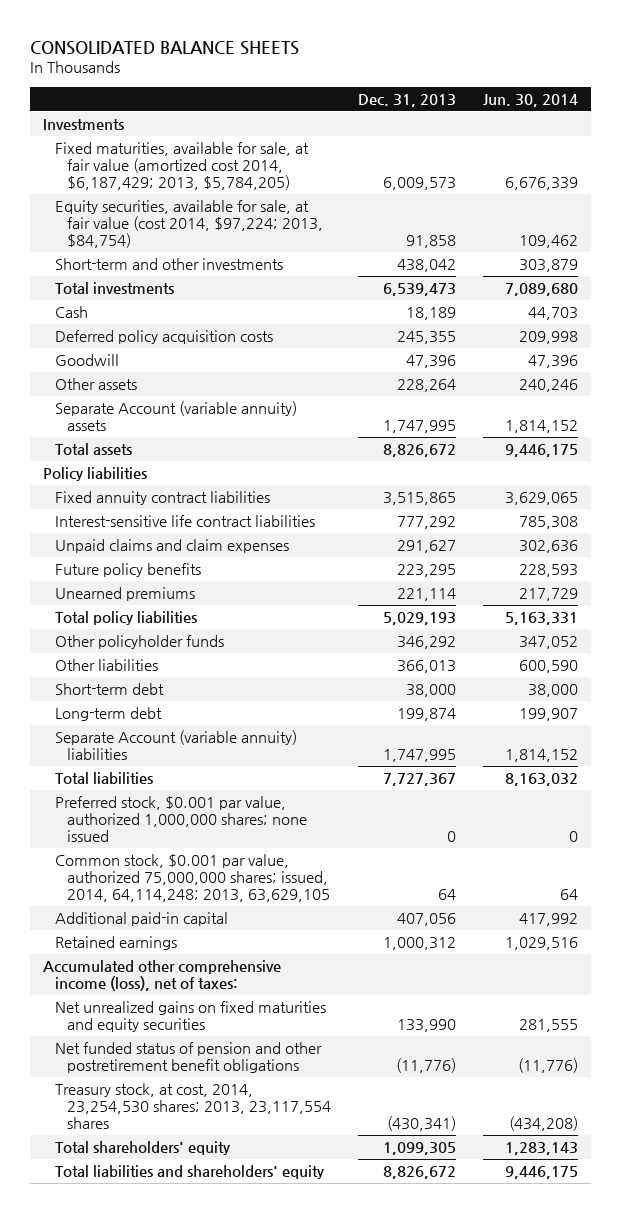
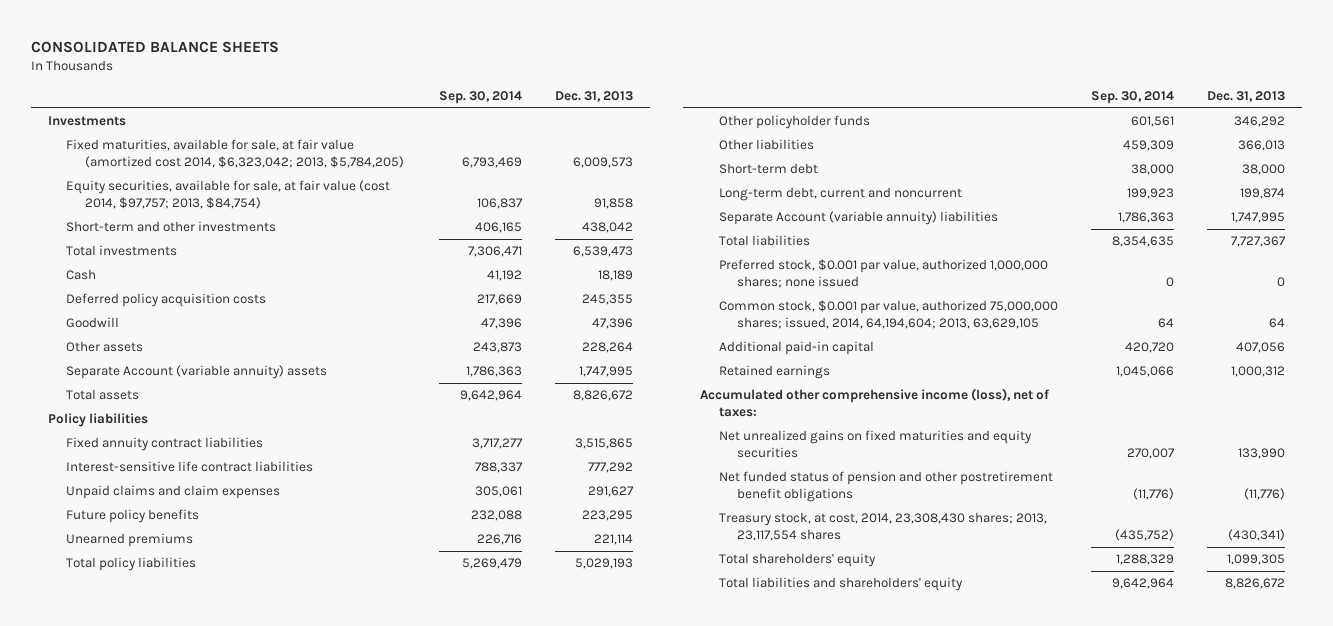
[482,93,578,107] Jun. 30, 2014 -> none
none -> [438,91,522,105] Sep. 30, 2014
[55,142,310,191] Fixed maturities, available for sale, at fair value (amortized cost 2014, $6,187,429; 2013, $5,784,205) -> [66,139,405,168] Fixed maturities, available for sale, at fair value (amortized cost 2014, $6,323,042; 2013, $5,784,205)
[55,200,324,249] Equity securities, available for sale, at fair value (cost 2014, $97,224; 2013, $84,754) -> [66,180,391,209] Equity securities, available for sale, at fair value (cost 2014, $97,757; 2013, $84,754)
[55,707,163,722] Long-term debt -> [718,187,962,202] Long-term debt, current and noncurrent
[55,854,331,903] Common stock, $0.001 par value, authorized 75,000,000 shares; issued, 2014, 64,114,248; 2013, 63,629,105 -> [718,300,1058,329] Common stock, $0.001 par value, authorized 75,000,000 shares; issued, 2014, 64,194,604; 2013, 63,629,105
[55,1083,332,1130] Treasury stock, at cost, 2014, 23,254,530 shares; 2013, 23,117,554 shares -> [718,512,1047,541] Treasury stock, at cost, 2014, 23,308,430 shares; 2013, 23,117,554 shares

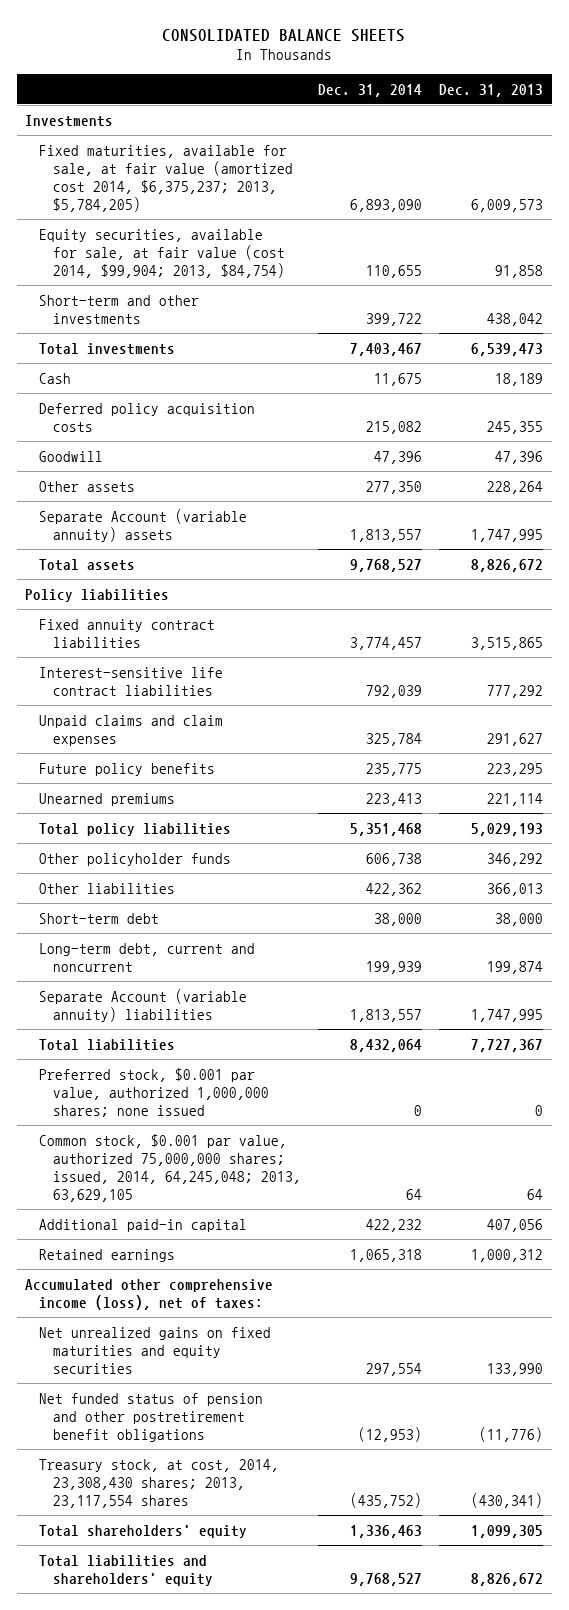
[438,91,522,105] Sep. 30, 2014 -> none
none -> [318,83,423,97] Dec. 31, 2014
[66,139,405,168] Fixed maturities, available for sale, at fair value (amortized cost 2014, $6,323,042; 2013, $5,784,205) -> [39,144,294,213] Fixed maturities, available for sale, at fair value (amortized cost 2014, $6,375,237; 2013, $5,784,205)
[66,180,391,209] Equity securities, available for sale, at fair value (cost 2014, $97,757; 2013, $84,754) -> [39,228,286,278] Equity securities, available for sale, at fair value (cost 2014, $99,904; 2013, $84,754)
[718,300,1058,329] Common stock, $0.001 par value, authorized 75,000,000 shares; issued, 2014, 64,194,604; 2013, 63,629,105 -> [39,1133,302,1203] Common stock, $0.001 par value, authorized 75,000,000 shares; issued, 2014, 64,245,048; 2013, 63,629,105

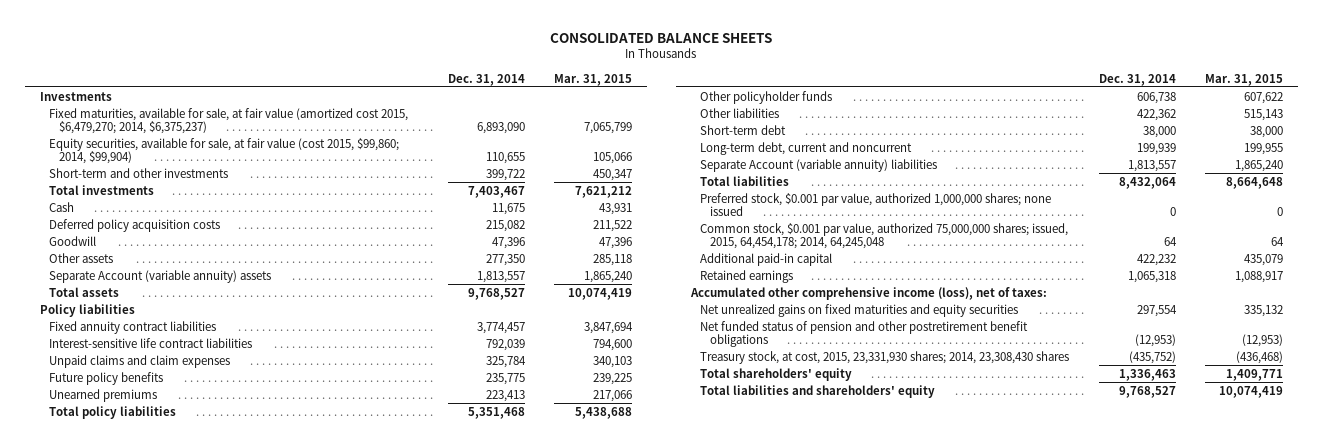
[439,83,544,97] Dec. 31, 2013 -> none
none -> [554,73,633,86] Mar. 31, 2015
[39,144,294,213] Fixed maturities, available for sale, at fair value (amortized cost 2014, $6,375,237; 2013, $5,784,205) -> [49,107,409,134] Fixed maturities, available for sale, at fair value (amortized cost 2015, $6,479,270; 2014, $6,375,237)
[39,228,286,278] Equity securities, available for sale, at fair value (cost 2014, $99,904; 2013, $84,754) -> [49,137,400,164] Equity securities, available for sale, at fair value (cost 2015, $99,860; 2014, $99,904)
[39,1133,302,1203] Common stock, $0.001 par value, authorized 75,000,000 shares; issued, 2014, 64,245,048; 2013, 63,629,105 -> [700,222,1069,249] Common stock, $0.001 par value, authorized 75,000,000 shares; issued, 2015, 64,454,178; 2014, 64,245,048
[39,1458,280,1508] Treasury stock, at cost, 2014, 23,308,430 shares; 2013, 23,117,554 shares -> [700,350,1070,364] Treasury stock, at cost, 2015, 23,331,930 shares; 2014, 23,308,430 shares

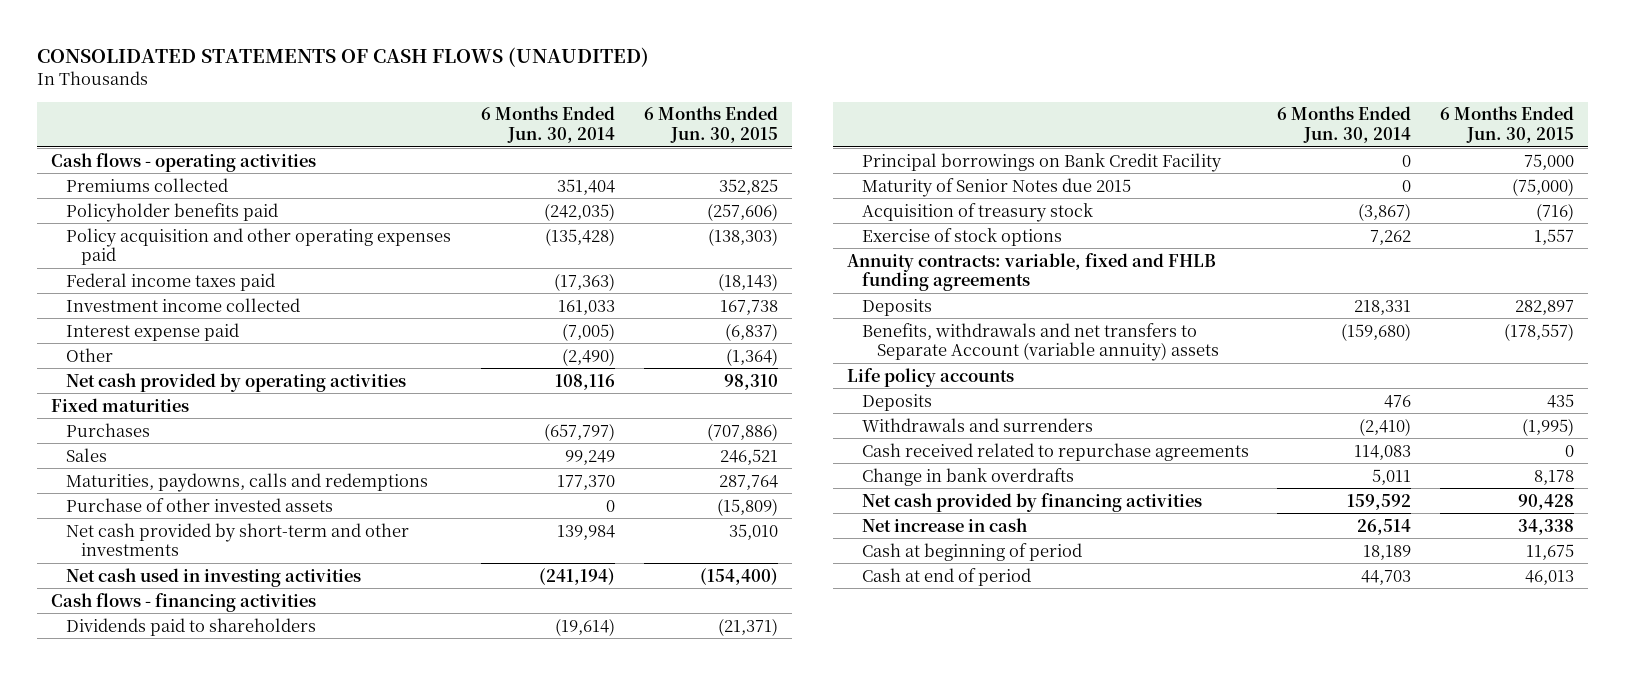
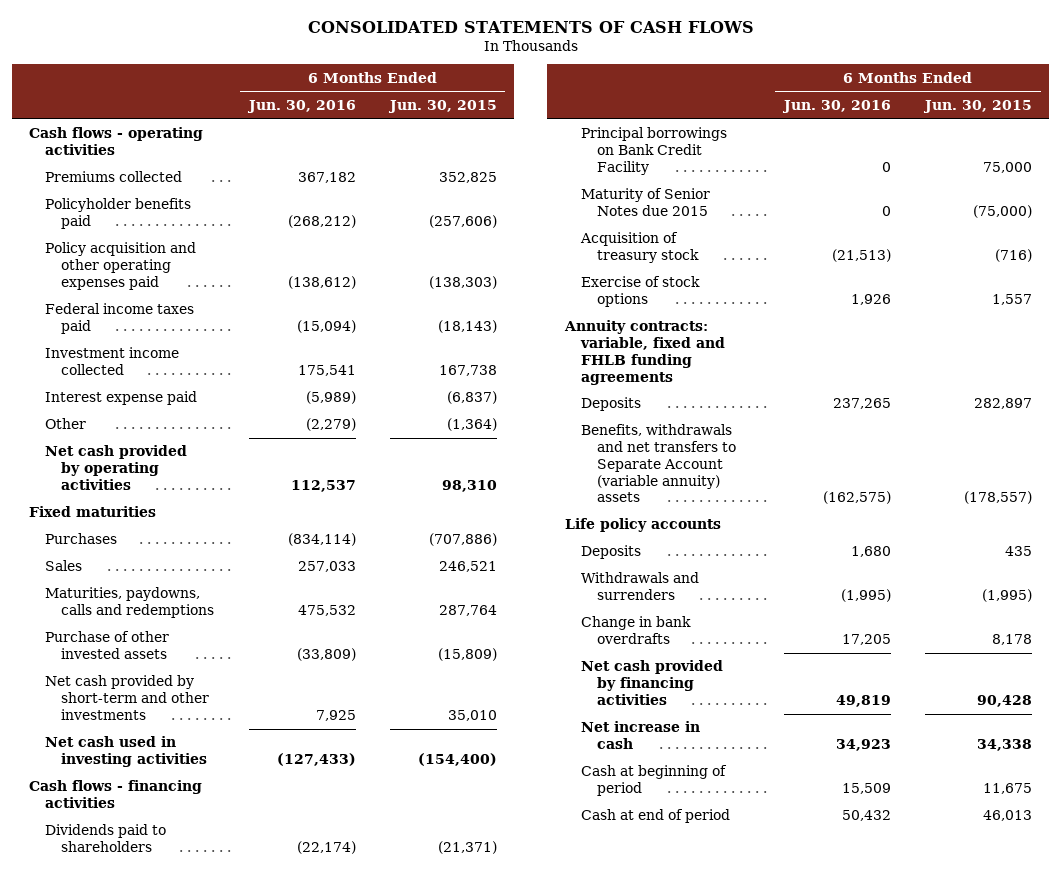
[37,46,650,67] CONSOLIDATED STATEMENTS OF CASH FLOWS (UNAUDITED) -> [307,21,754,34] CONSOLIDATED STATEMENTS OF CASH FLOWS
[481,106,616,144] 6 Months Ended Jun. 30, 2014 -> none
none -> [246,99,356,113] Jun. 30, 2016
[862,442,1250,461] Cash received related to repurchase agreements -> none

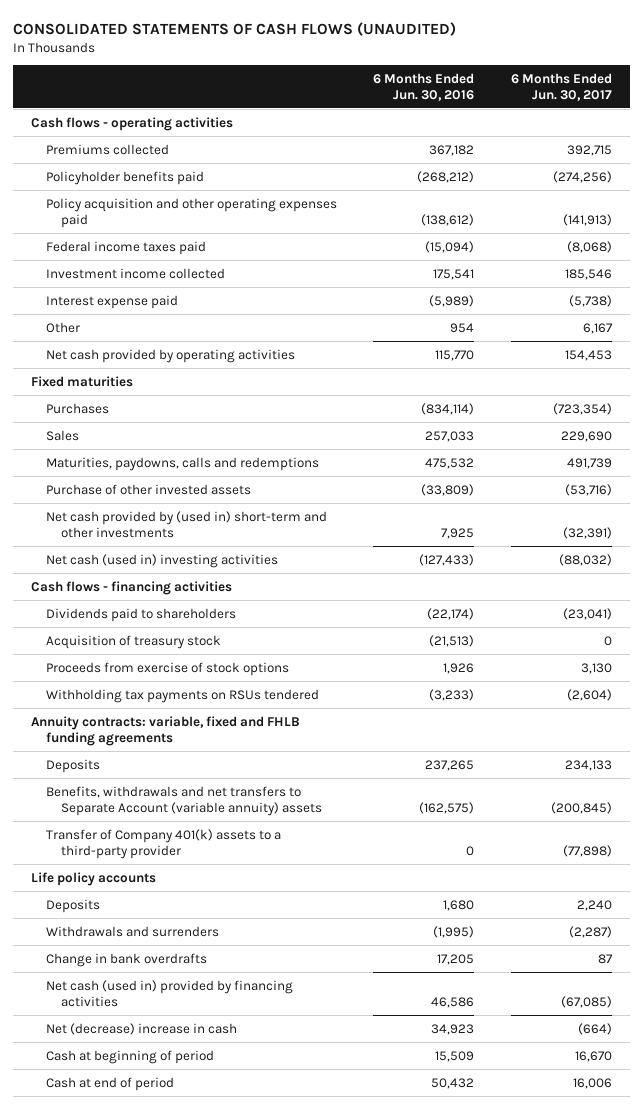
[307,21,754,34] CONSOLIDATED STATEMENTS OF CASH FLOWS -> [13,21,457,36] CONSOLIDATED STATEMENTS OF CASH FLOWS (UNAUDITED)
[387,99,497,113] Jun. 30, 2015 -> none
none -> [510,72,612,101] 6 Months Ended Jun. 30, 2017
[305,418,356,432] (2,279) -> [450,322,475,333] 954
[290,479,356,492] 112,537 -> [435,349,475,361] 115,770
[45,675,210,720] Net cash provided by short-term and other investments -> [46,510,328,538] Net cash provided by (used in) short-term and other investments
[45,736,208,768] Net cash used in investing activities -> [46,553,279,568] Net cash (used in) investing activities
[580,127,727,175] Principal borrowings on Bank Credit Facility -> none
[580,188,710,217] Maturity of Senior Notes due 2015 -> none
[580,276,700,308] Exercise of stock options -> [46,661,290,676] Proceeds from exercise of stock options
none -> [46,688,320,703] Withholding tax payments on RSUs tendered
none -> [46,828,282,859] Transfer of Company 401(k) assets to a third-party provider
[580,660,723,705] Net cash provided by financing activities -> [46,979,294,1007] Net cash (used in) provided by financing activities
[835,694,891,707] 49,819 -> [431,996,475,1008] 46,586
[580,721,700,750] Net increase in cash -> [46,1022,238,1035] Net (decrease) increase in cash

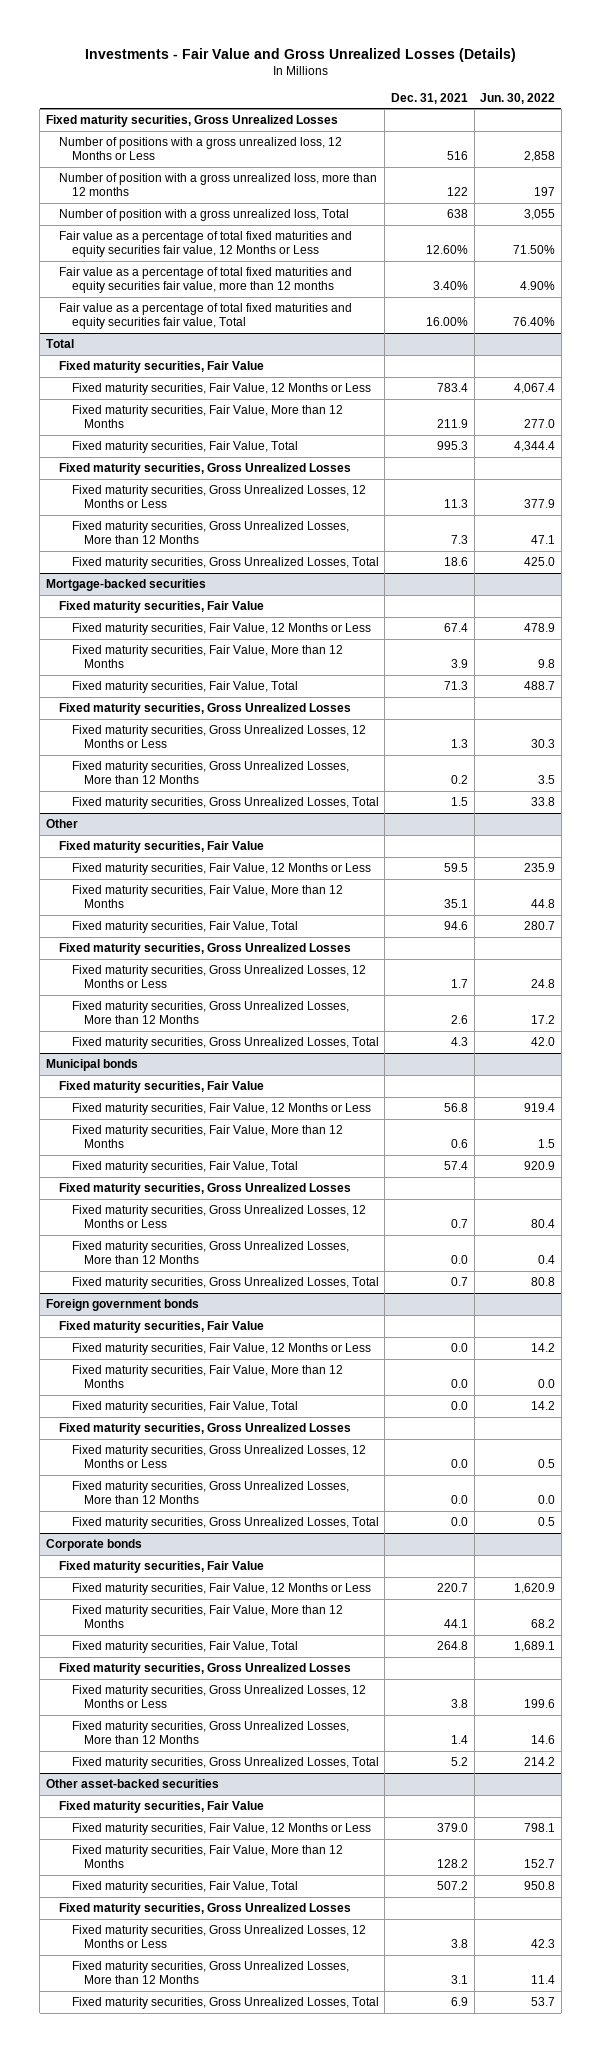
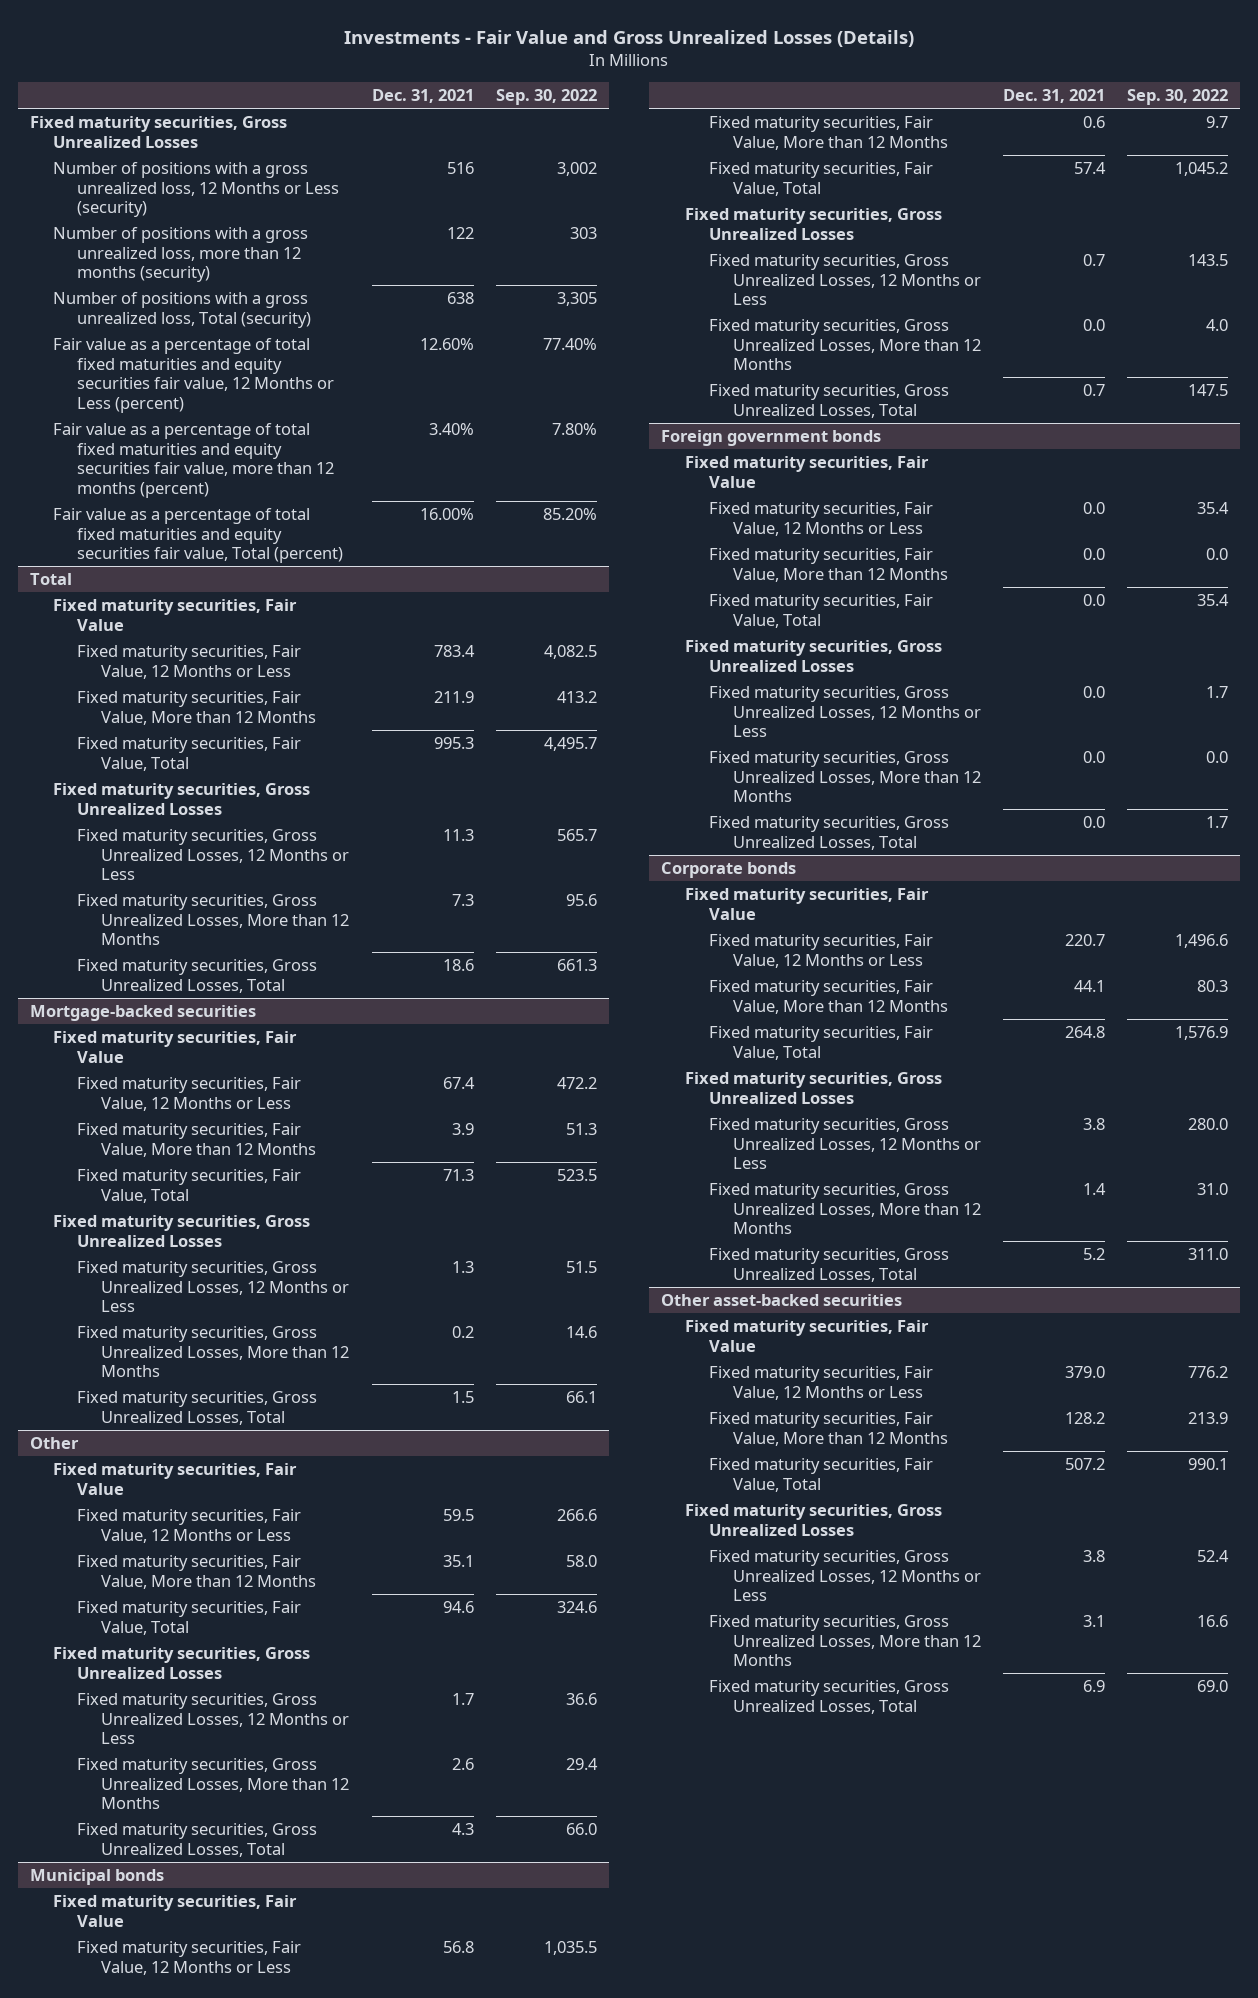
[480,92,556,104] Jun. 30, 2022 -> none
none -> [496,88,598,105] Sep. 30, 2022
[58,136,342,161] Number of positions with a gross unrealized loss, 12 Months or Less -> [53,161,340,218] Number of positions with a gross unrealized loss, 12 Months or Less (security)
[58,172,377,197] Number of position with a gross unrealized loss, more than 12 months -> [53,226,309,283] Number of positions with a gross unrealized loss, more than 12 months (security)
[58,208,349,221] Number of position with a gross unrealized loss, Total -> [53,291,312,328] Number of positions with a gross unrealized loss, Total (security)
[58,230,352,258] Fair value as a percentage of total fixed maturities and equity securities fair value, 12 Months or Less -> [53,337,335,413] Fair value as a percentage of total fixed maturities and equity securities fair value, 12 Months or Less (percent)
[58,266,352,294] Fair value as a percentage of total fixed maturities and equity securities fair value, more than 12 months -> [53,422,335,498] Fair value as a percentage of total fixed maturities and equity securities fair value, more than 12 months (percent)
[58,302,352,330] Fair value as a percentage of total fixed maturities and equity securities fair value, Total -> [53,507,344,564] Fair value as a percentage of total fixed maturities and equity securities fair value, Total (percent)

